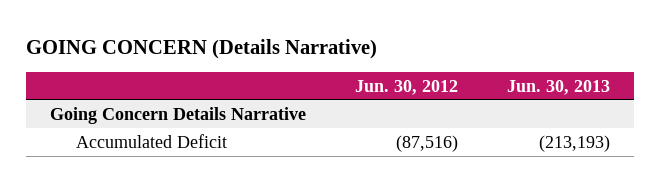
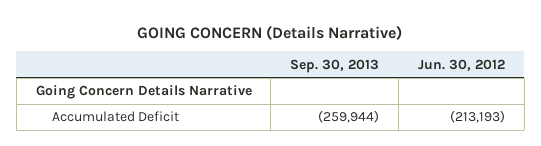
[506,79,610,95] Jun. 30, 2013 -> none
none -> [290,58,380,73] Sep. 30, 2013
[396,134,459,152] (87,516) -> [450,110,506,124] (213,193)

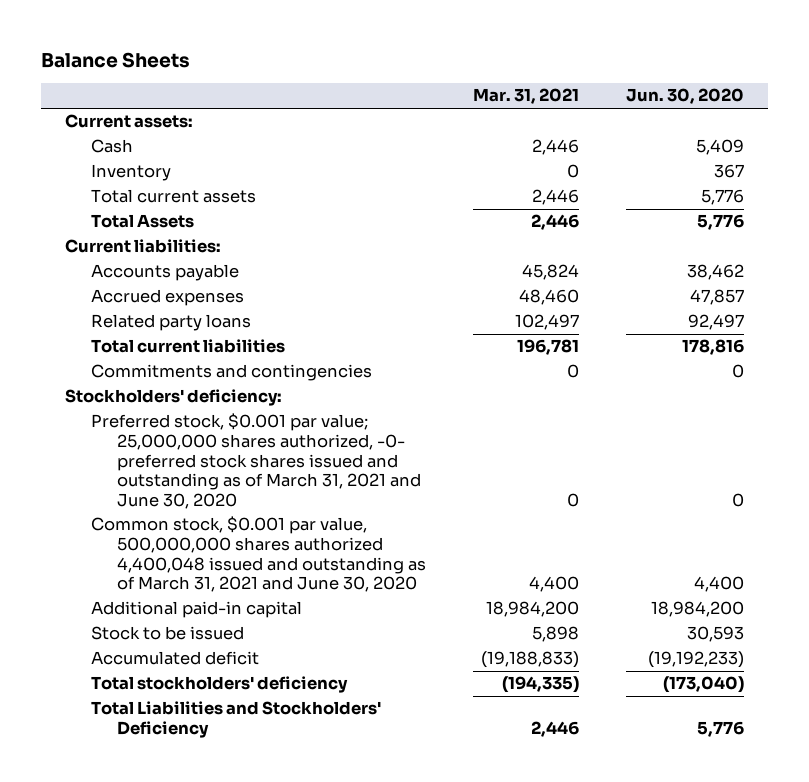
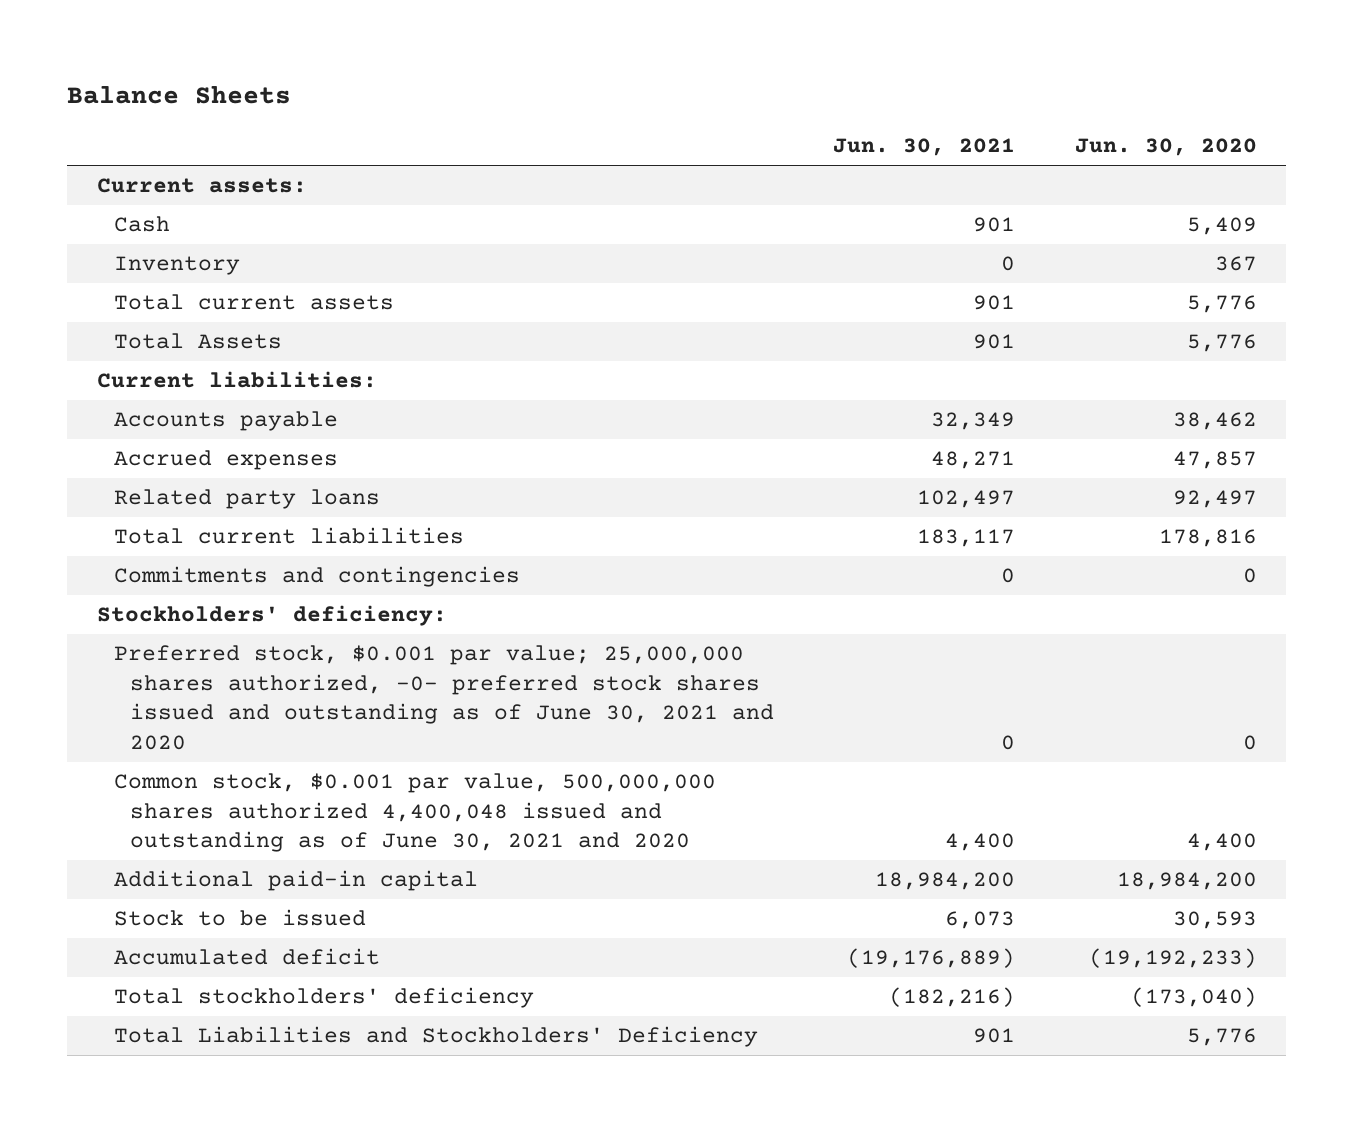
[472,88,579,105] Mar. 31, 2021 -> none
none -> [833,138,1016,157] Jun. 30, 2021
[90,413,421,509] Preferred stock, $0.001 par value; 25,000,000 shares authorized, -0- preferred stock shares issued and outstanding as of March 31, 2021 and June 30, 2020 -> [113,645,774,750] Preferred stock, $0.001 par value; 25,000,000 shares authorized, -0- preferred stock shares issued and outstanding as of June 30, 2021 and 2020
[90,516,426,593] Common stock, $0.001 par value, 500,000,000 shares authorized 4,400,048 issued and outstanding as of March 31, 2021 and June 30, 2020 -> [113,773,716,853] Common stock, $0.001 par value, 500,000,000 shares authorized 4,400,048 issued and outstanding as of June 30, 2021 and 2020

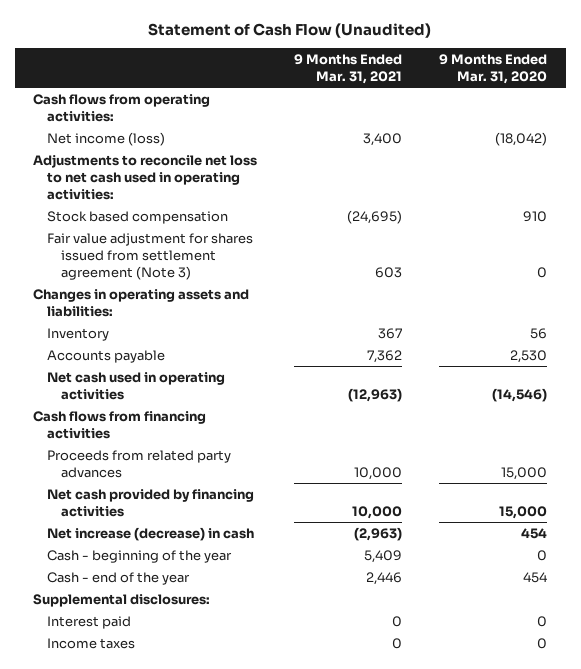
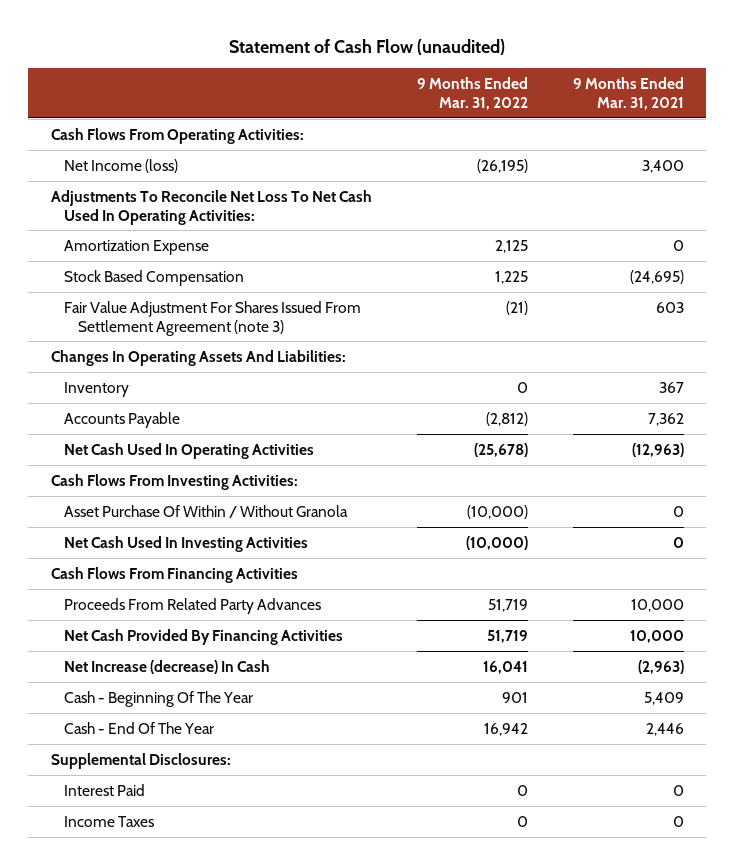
[148,23,432,39] Statement of Cash Flow (Unaudited) -> [229,38,506,55] Statement of Cash Flow (unaudited)
[439,54,548,85] 9 Months Ended Mar. 31, 2020 -> none
none -> [416,76,528,110] 9 Months Ended Mar. 31, 2022
[33,93,211,122] Cash flows from operating activities: -> [50,127,304,144] Cash Flows From Operating Activities:
[47,131,166,146] Net income (loss) -> [64,158,179,173] Net Income (loss)
[33,153,258,200] Adjustments to reconcile net loss to net cash used in operating activities: -> [50,189,372,225] Adjustments To Reconcile Net Loss To Net Cash Used In Operating Activities:
none -> [64,239,210,255] Amortization Expense
[47,210,229,224] Stock based compensation -> [64,269,245,286] Stock Based Compensation
[47,232,254,280] Fair value adjustment for shares issued from settlement agreement (Note 3) -> [64,300,362,336] Fair Value Adjustment For Shares Issued From Settlement Agreement (note 3)
[33,288,250,317] Changes in operating assets and liabilities: -> [50,349,346,366] Changes In Operating Assets And Liabilities:
[47,349,166,363] Accounts payable -> [64,411,181,428] Accounts Payable
[47,371,226,400] Net cash used in operating activities -> [64,442,315,459] Net Cash Used In Operating Activities
none -> [50,473,298,490] Cash Flows From Investing Activities:
none -> [64,504,349,518] Asset Purchase Of Within / Without Granola
none -> [64,535,309,552] Net Cash Used In Investing Activities
[33,410,207,439] Cash flows from financing activities -> [50,566,298,583] Cash Flows From Financing Activities
[47,449,232,478] Proceeds from related party advances -> [64,597,322,614] Proceeds From Related Party Advances
[47,488,255,517] Net cash provided by financing activities -> [64,628,344,645] Net Cash Provided By Financing Activities
[47,526,255,541] Net increase (decrease) in cash -> [64,659,271,674] Net Increase (decrease) In Cash
[47,549,233,563] Cash - beginning of the year -> [64,690,254,707] Cash - Beginning Of The Year
[47,571,191,585] Cash - end of the year -> [64,721,215,734] Cash - End Of The Year
[33,593,211,607] Supplemental disclosures: -> [50,752,231,769] Supplemental Disclosures:
[47,615,132,629] Interest paid -> [64,783,146,796] Interest Paid
[47,637,136,649] Income taxes -> [64,815,155,827] Income Taxes

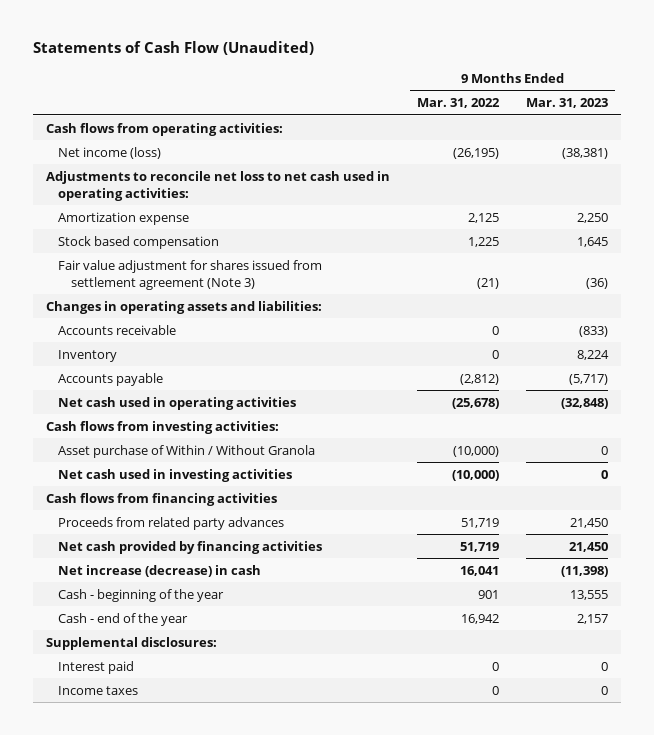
[229,38,506,55] Statement of Cash Flow (unaudited) -> [32,40,314,55] Statements of Cash Flow (Unaudited)
[572,76,684,110] 9 Months Ended Mar. 31, 2021 -> none
none -> [525,98,608,109] Mar. 31, 2023
[50,127,304,144] Cash Flows From Operating Activities: -> [46,122,284,136] Cash flows from operating activities:
[64,158,179,173] Net Income (loss) -> [58,146,162,159] Net income (loss)
[50,189,372,225] Adjustments To Reconcile Net Loss To Net Cash Used In Operating Activities: -> [46,170,391,201] Adjustments to reconcile net loss to net cash used in operating activities:
[64,239,210,255] Amortization Expense -> [58,211,190,225] Amortization expense
[64,269,245,286] Stock Based Compensation -> [58,235,220,249] Stock based compensation
[64,300,362,336] Fair Value Adjustment For Shares Issued From Settlement Agreement (note 3) -> [58,259,323,290] Fair value adjustment for shares issued from settlement agreement (Note 3)
[50,349,346,366] Changes In Operating Assets And Liabilities: -> [46,300,323,314] Changes in operating assets and liabilities:
none -> [58,324,177,335] Accounts receivable
[64,411,181,428] Accounts Payable -> [58,372,164,386] Accounts payable
[64,442,315,459] Net Cash Used In Operating Activities -> [58,396,297,410] Net cash used in operating activities
[50,473,298,490] Cash Flows From Investing Activities: -> [46,420,280,434] Cash flows from investing activities:
[64,504,349,518] Asset Purchase Of Within / Without Granola -> [58,444,316,458] Asset purchase of Within / Without Granola
[64,535,309,552] Net Cash Used In Investing Activities -> [58,468,293,482] Net cash used in investing activities
[50,566,298,583] Cash Flows From Financing Activities -> [46,492,278,506] Cash flows from financing activities
[64,597,322,614] Proceeds From Related Party Advances -> [58,516,285,530] Proceeds from related party advances
[64,628,344,645] Net Cash Provided By Financing Activities -> [58,540,323,554] Net cash provided by financing activities
[64,659,271,674] Net Increase (decrease) In Cash -> [58,564,262,577] Net increase (decrease) in cash
[64,690,254,707] Cash - Beginning Of The Year -> [58,588,225,602] Cash - beginning of the year
[64,721,215,734] Cash - End Of The Year -> [58,612,189,626] Cash - end of the year
[50,752,231,769] Supplemental Disclosures: -> [46,636,218,650] Supplemental disclosures:
[64,783,146,796] Interest Paid -> [58,660,135,674] Interest paid
[64,815,155,827] Income Taxes -> [58,685,139,695] Income taxes

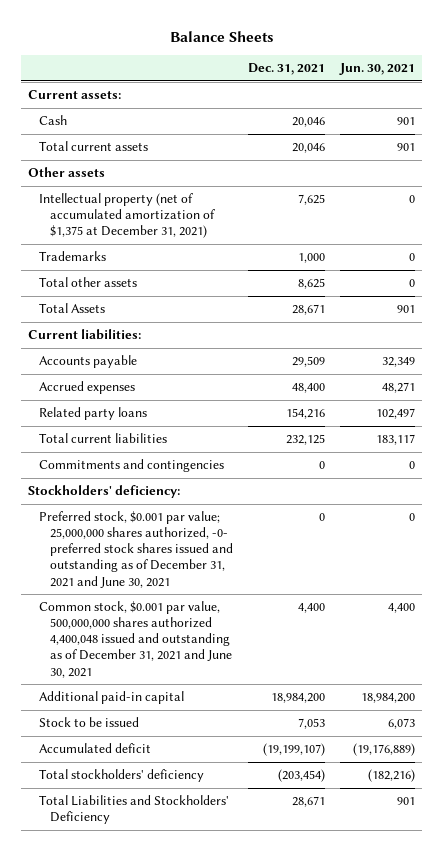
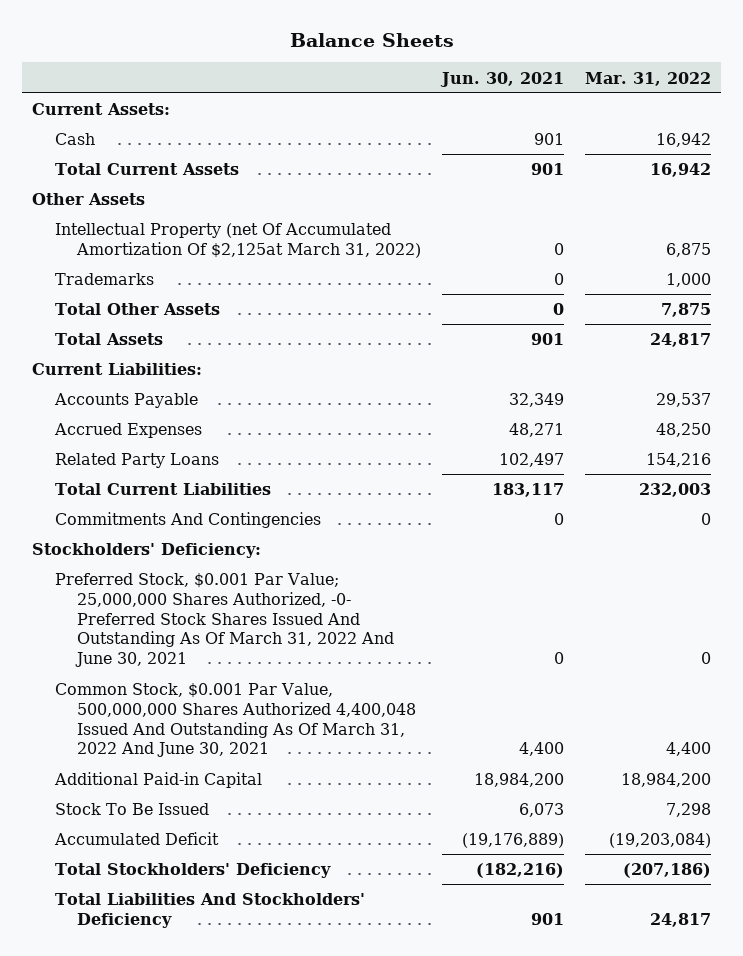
[247,63,325,76] Dec. 31, 2021 -> none
none -> [585,71,712,86] Mar. 31, 2022
[28,90,122,100] Current assets: -> [32,103,171,116] Current Assets:
[39,141,149,152] Total current assets -> [54,163,239,176] Total Current Assets
[28,167,106,178] Other assets -> [32,193,146,206] Other Assets
[39,193,215,239] Intellectual property (net of accumulated amortization of $1,375 at December 31, 2021) -> [54,223,422,258] Intellectual Property (net Of Accumulated Amortization Of $2,125at March 31, 2022)
[39,277,138,288] Total other assets -> [54,303,220,316] Total Other Assets
[28,329,142,341] Current liabilities: -> [32,363,203,376] Current Liabilities:
[39,355,138,369] Accounts payable -> [53,393,198,409] Accounts Payable
[39,381,136,395] Accrued expenses -> [53,423,202,439] Accrued Expenses
[39,407,148,421] Related party loans -> [54,453,219,469] Related Party Loans
[39,433,168,444] Total current liabilities -> [54,483,271,496] Total Current Liabilities
[39,459,225,473] Commitments and contingencies -> [54,512,321,529] Commitments And Contingencies
[28,485,181,499] Stockholders' deficiency: -> [32,543,262,559] Stockholders' Deficiency:
[39,511,233,588] Preferred stock, $0.001 par value; 25,000,000 shares authorized, -0- preferred stock shares issued and outstanding as of December 31, 2021 and June 30, 2021 -> [54,573,395,668] Preferred Stock, $0.001 Par Value; 25,000,000 Shares Authorized, -0- Preferred Stock Shares Issued And Outstanding As Of March 31, 2022 And June 30, 2021
[39,601,232,678] Common stock, $0.001 par value, 500,000,000 shares authorized 4,400,048 issued and outstanding as of December 31, 2021 and June 30, 2021 -> [54,683,417,758] Common Stock, $0.001 Par Value, 500,000,000 Shares Authorized 4,400,048 Issued And Outstanding As Of March 31, 2022 And June 30, 2021
[39,691,185,705] Additional paid-in capital -> [53,772,262,789] Additional Paid-in Capital
[39,717,140,728] Stock to be issued -> [54,803,209,816] Stock To Be Issued
[39,743,152,754] Accumulated deficit -> [53,832,219,846] Accumulated Deficit
[39,769,205,783] Total stockholders' deficiency -> [54,863,331,879] Total Stockholders' Deficiency
[39,795,230,825] Total Liabilities and Stockholders' Deficiency -> [54,893,365,928] Total Liabilities And Stockholders' Deficiency

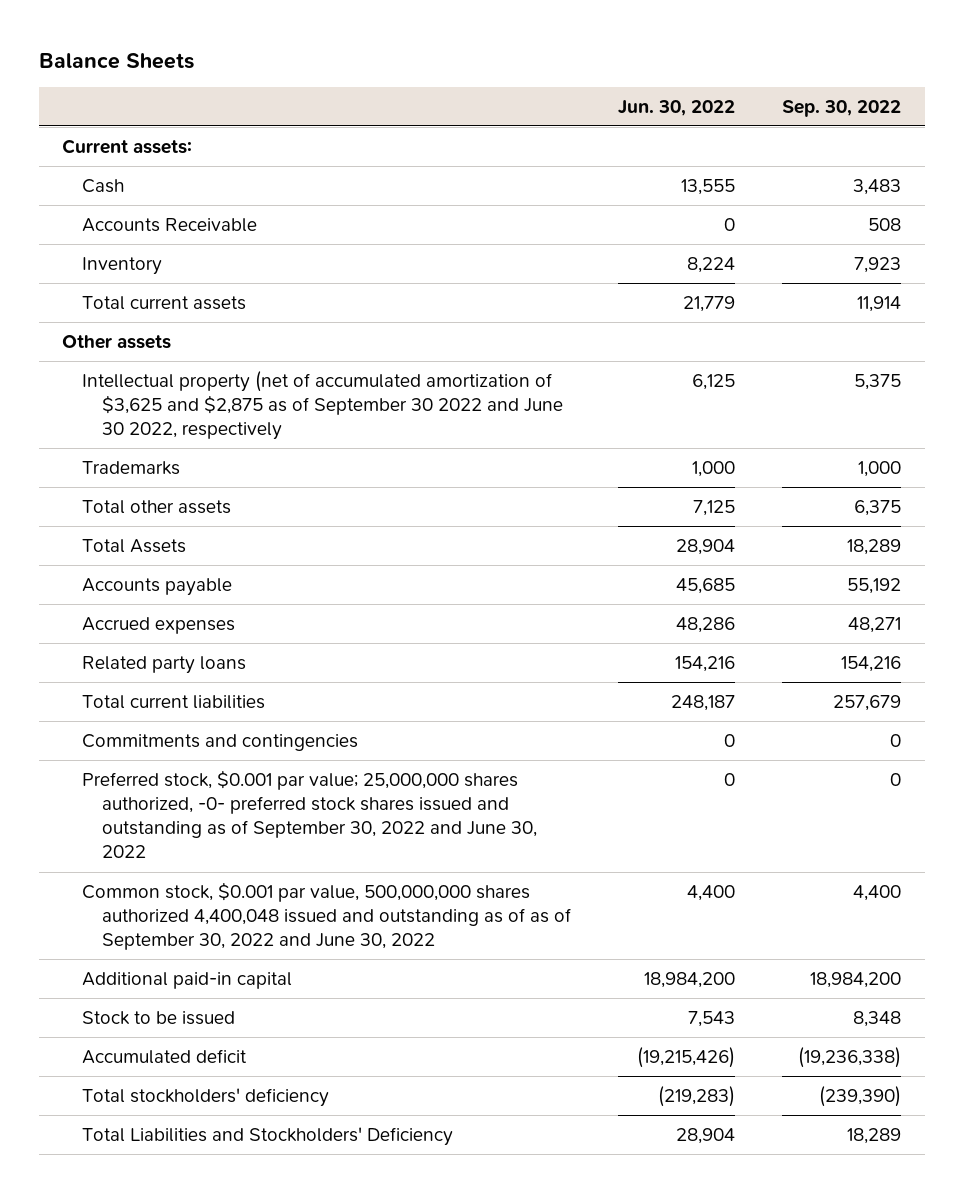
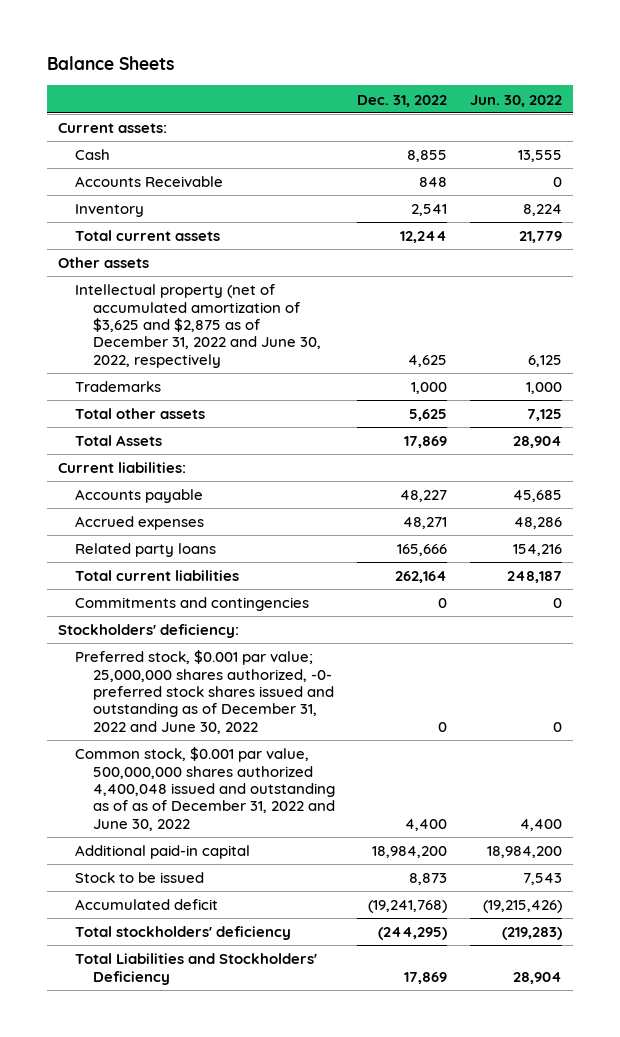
[782,99,902,117] Sep. 30, 2022 -> none
none -> [357,94,448,107] Dec. 31, 2022
[82,370,564,441] Intellectual property (net of accumulated amortization of $3,625 and $2,875 as of September 30 2022 and June 30 2022, respectively -> [75,284,321,368] Intellectual property (net of accumulated amortization of $3,625 and $2,875 as of December 31, 2022 and June 30, 2022, respectively
none -> [58,462,187,474] Current liabilities:
none -> [58,624,240,639] Stockholders' deficiency:
[82,769,538,859] Preferred stock, $0.001 par value; 25,000,000 shares authorized, -0- preferred stock shares issued and outstanding as of September 30, 2022 and June 30, 2022 -> [75,650,334,734] Preferred stock, $0.001 par value; 25,000,000 shares authorized, -0- preferred stock shares issued and outstanding as of December 31, 2022 and June 30, 2022
[82,881,572,951] Common stock, $0.001 par value, 500,000,000 shares authorized 4,400,048 issued and outstanding as of as of September 30, 2022 and June 30, 2022 -> [75,747,335,831] Common stock, $0.001 par value, 500,000,000 shares authorized 4,400,048 issued and outstanding as of as of December 31, 2022 and June 30, 2022

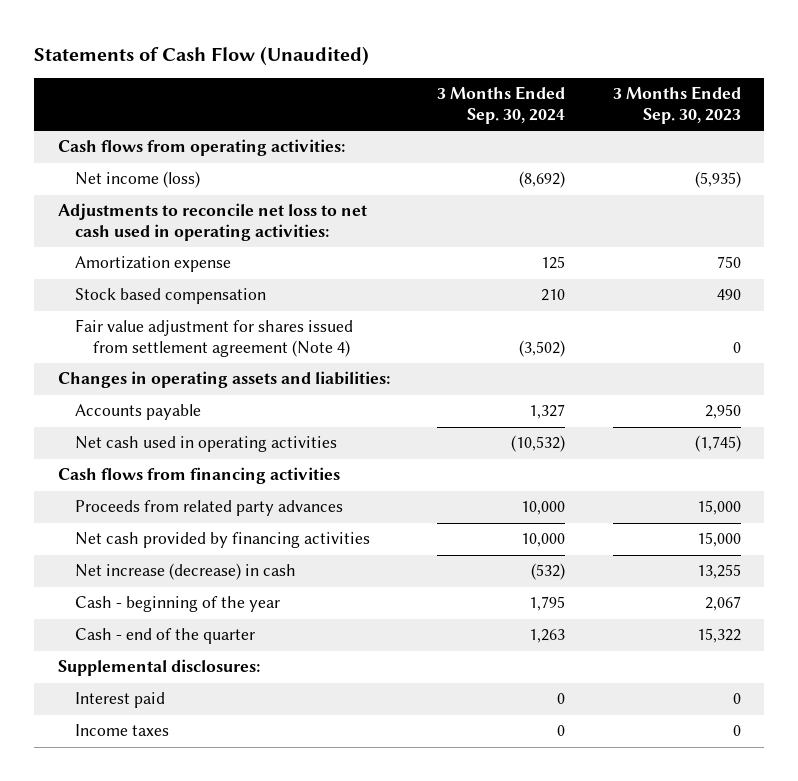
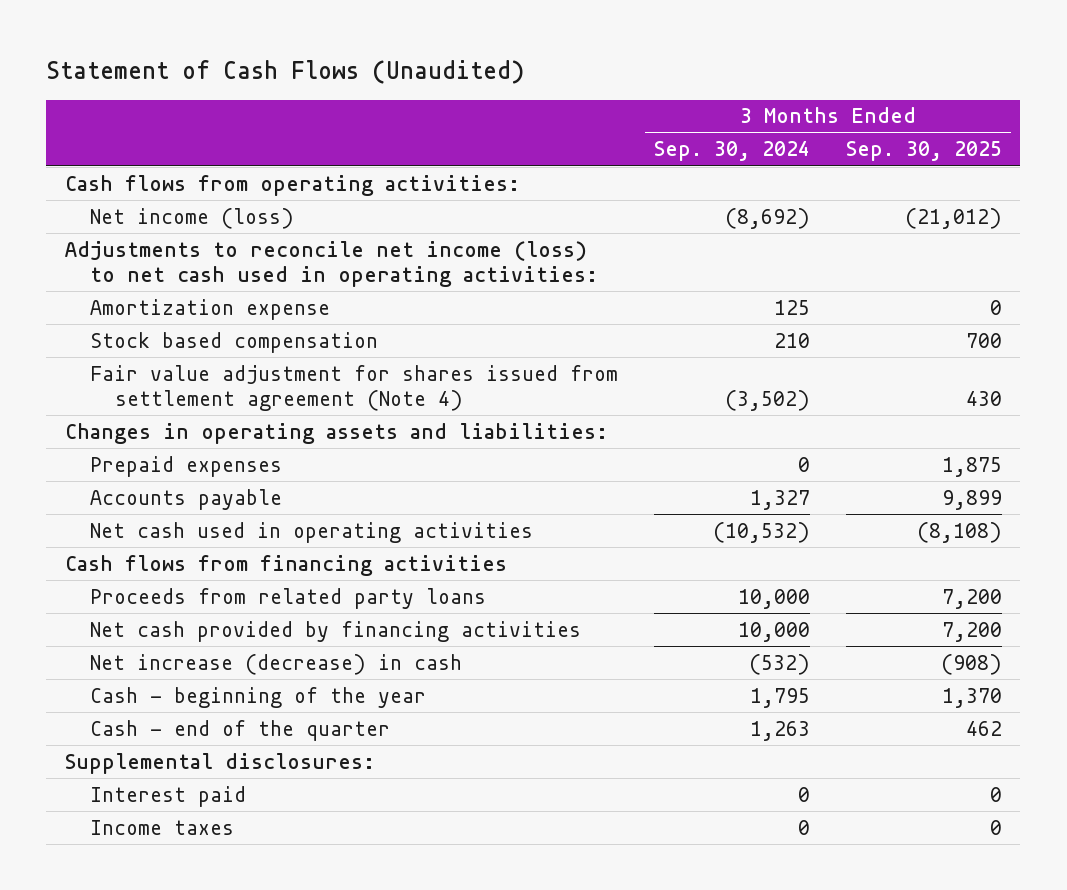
[33,45,369,66] Statements of Cash Flow (Unaudited) -> [46,59,525,84] Statement of Cash Flows (Unaudited)
[612,86,741,124] 3 Months Ended Sep. 30, 2023 -> none
none -> [846,141,1003,162] Sep. 30, 2025
[57,203,367,241] Adjustments to reconcile net loss to net cash used in operating activities: -> [64,240,598,287] Adjustments to reconcile net income (loss) to net cash used in operating activities:
none -> [89,455,282,477] Prepaid expenses
[75,500,344,517] Proceeds from related party advances -> [89,587,486,609] Proceeds from related party loans

